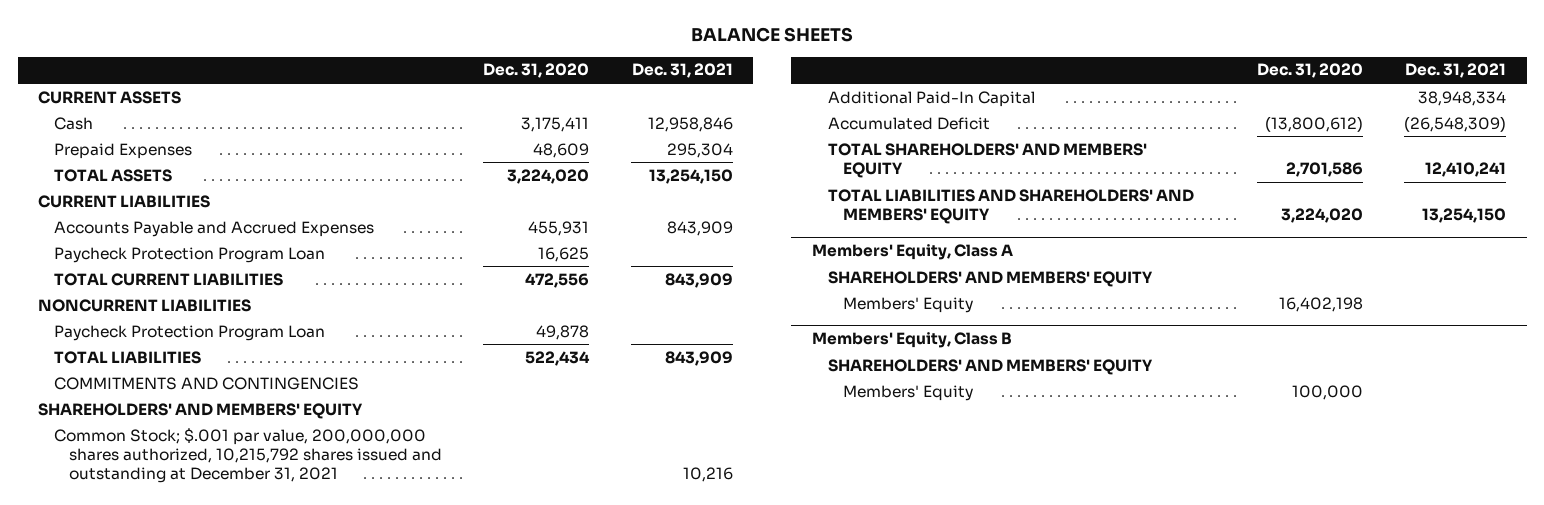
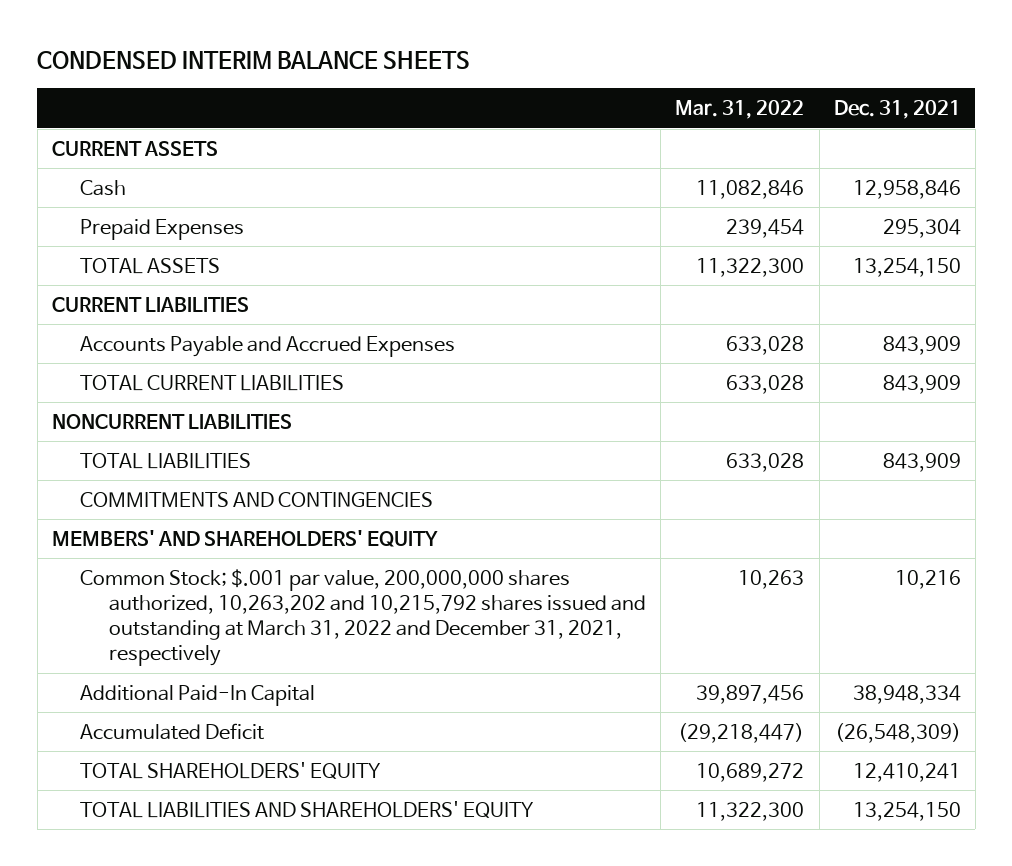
[691,27,854,43] BALANCE SHEETS -> [37,51,471,70] CONDENSED INTERIM BALANCE SHEETS
[483,63,590,79] Dec. 31, 2020 -> none
none -> [675,100,805,120] Mar. 31, 2022
[53,246,325,263] Paycheck Protection Program Loan -> none
[53,324,325,341] Paycheck Protection Program Loan -> none
[38,402,364,419] SHAREHOLDERS' AND MEMBERS' EQUITY -> [51,529,438,547] MEMBERS' AND SHAREHOLDERS' EQUITY
[53,427,443,484] Common Stock; $.001 par value, 200,000,000 shares authorized, 10,215,792 shares issued and outstanding at December 31, 2021 -> [80,568,647,667] Common Stock; $.001 par value, 200,000,000 shares authorized, 10,263,202 and 10,215,792 shares issued and outstanding at March 31, 2022 and December 31, 2021, respectively
[811,244,1013,261] Members' Equity, Class A -> none
[827,270,1153,287] SHAREHOLDERS' AND MEMBERS' EQUITY -> none
[843,296,974,313] Members' Equity -> none
[811,332,1012,349] Members' Equity, Class B -> none
[827,358,1153,375] SHAREHOLDERS' AND MEMBERS' EQUITY -> none
[843,384,974,401] Members' Equity -> none
[827,142,1147,179] TOTAL SHAREHOLDERS' AND MEMBERS' EQUITY -> [80,761,382,779] TOTAL SHAREHOLDERS' EQUITY
[827,188,1194,225] TOTAL LIABILITIES AND SHAREHOLDERS' AND MEMBERS' EQUITY -> [80,800,535,818] TOTAL LIABILITIES AND SHAREHOLDERS' EQUITY

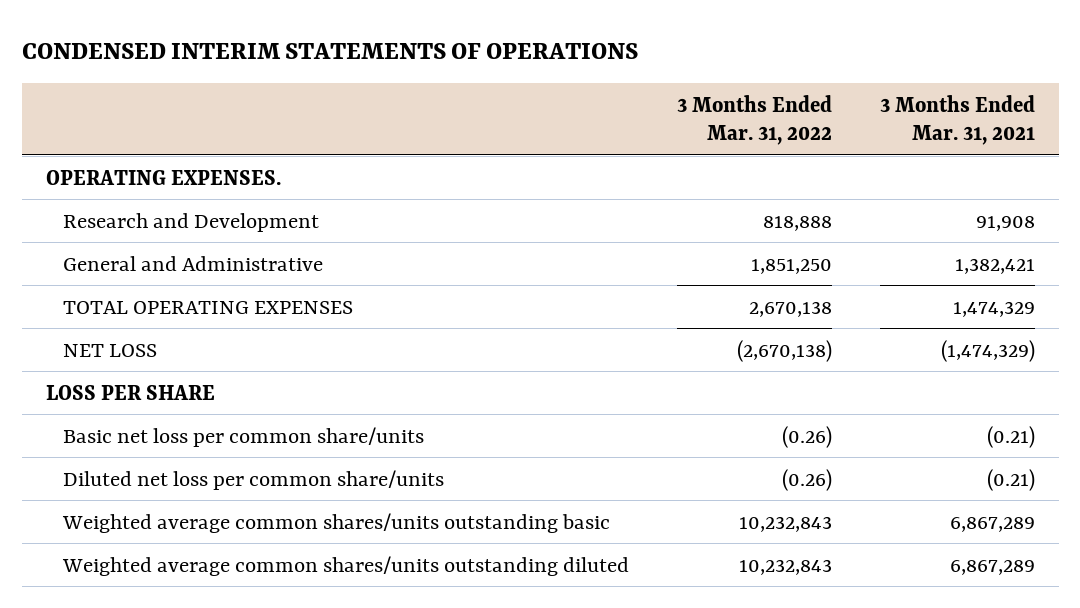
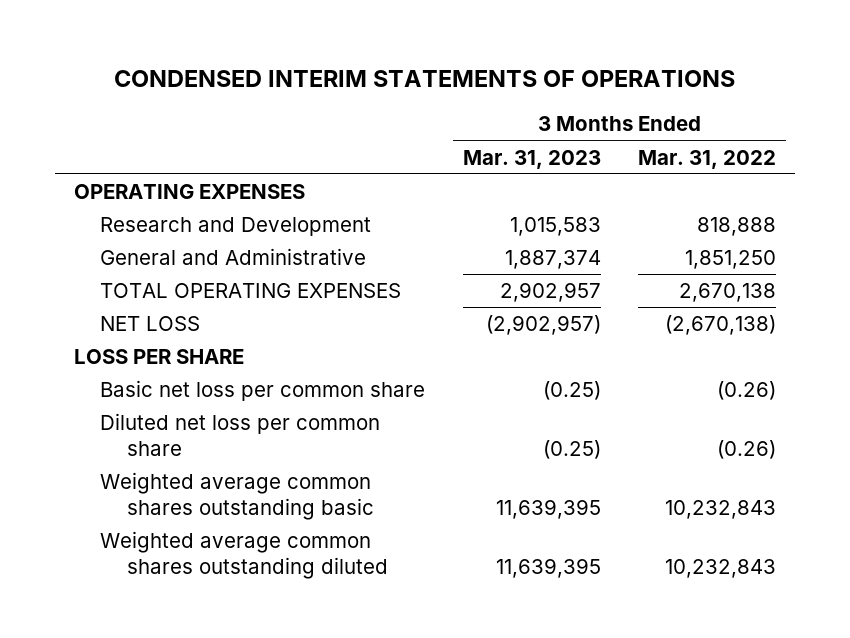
[879,94,1035,146] 3 Months Ended Mar. 31, 2021 -> none
none -> [462,149,601,169] Mar. 31, 2023
[45,169,281,185] OPERATING EXPENSES. -> [73,184,305,200] OPERATING EXPENSES
[63,426,425,447] Basic net loss per common share/units -> [100,380,426,402] Basic net loss per common share
[63,469,445,490] Diluted net loss per common share/units -> [100,413,381,456] Diluted net loss per common share
[62,512,611,533] Weighted average common shares/units outstanding basic -> [100,472,374,520] Weighted average common shares outstanding basic
[62,555,630,576] Weighted average common shares/units outstanding diluted -> [100,531,388,579] Weighted average common shares outstanding diluted

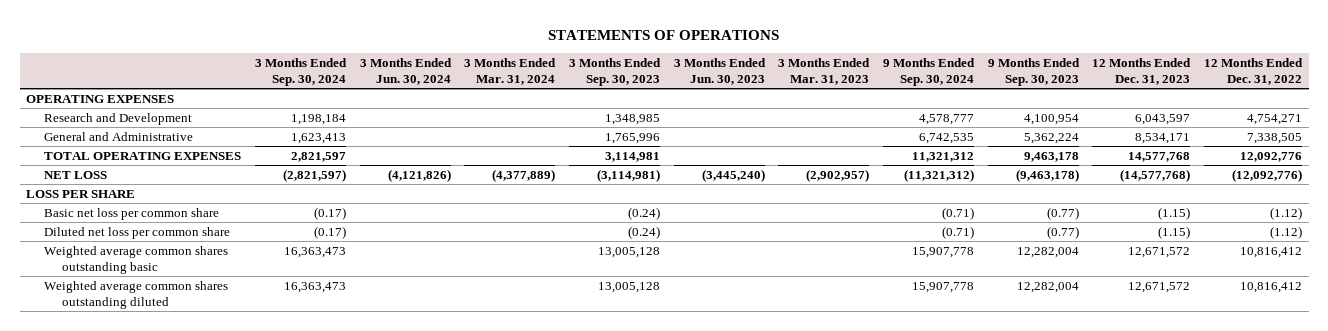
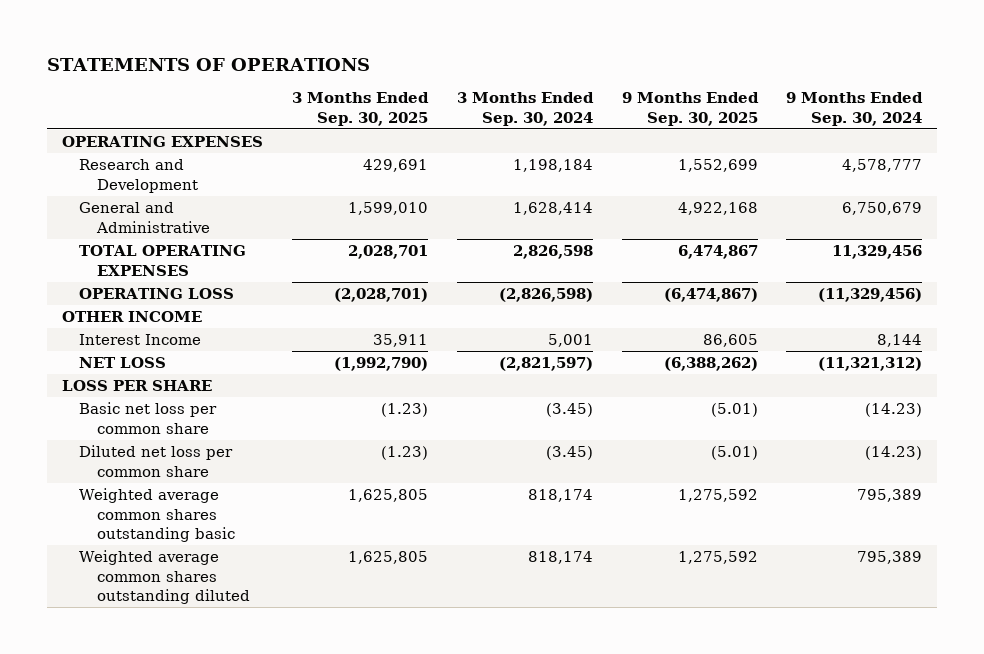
[359,58,452,86] 3 Months Ended Jun. 30, 2024 -> none
[464,58,557,86] 3 Months Ended Mar. 31, 2024 -> none
[568,58,661,87] 3 Months Ended Sep. 30, 2023 -> none
[673,58,766,86] 3 Months Ended Jun. 30, 2023 -> none
[778,58,871,86] 3 Months Ended Mar. 31, 2023 -> none
[987,58,1080,87] 9 Months Ended Sep. 30, 2023 -> none
[1092,58,1192,86] 12 Months Ended Dec. 31, 2023 -> none
[1203,58,1303,86] 12 Months Ended Dec. 31, 2022 -> none
none -> [291,91,429,126] 3 Months Ended Sep. 30, 2025
none -> [621,91,759,126] 9 Months Ended Sep. 30, 2025
[290,132,346,144] 1,623,413 -> [512,202,593,216] 1,628,414
[918,132,974,144] 6,742,535 -> [842,202,923,216] 6,750,679
[290,151,346,162] 2,821,597 -> [512,245,593,260] 2,826,598
[911,151,974,162] 11,321,312 -> [832,245,923,260] 11,329,456
none -> [79,288,235,300] OPERATING LOSS
none -> [61,311,202,323] OTHER INCOME
none -> [79,334,202,346] Interest Income
[313,206,346,220] (0.17) -> [545,403,593,418] (3.45)
[941,206,974,220] (0.71) -> [865,403,923,418] (14.23)
[313,225,346,239] (0.17) -> [545,446,593,461] (3.45)
[941,225,974,239] (0.71) -> [865,446,923,461] (14.23)
[283,246,346,258] 16,363,473 -> [527,489,593,503] 818,174
[911,246,974,258] 15,907,778 -> [857,489,923,503] 795,389
[283,281,346,293] 16,363,473 -> [527,551,593,565] 818,174
[911,281,974,293] 15,907,778 -> [857,551,923,565] 795,389

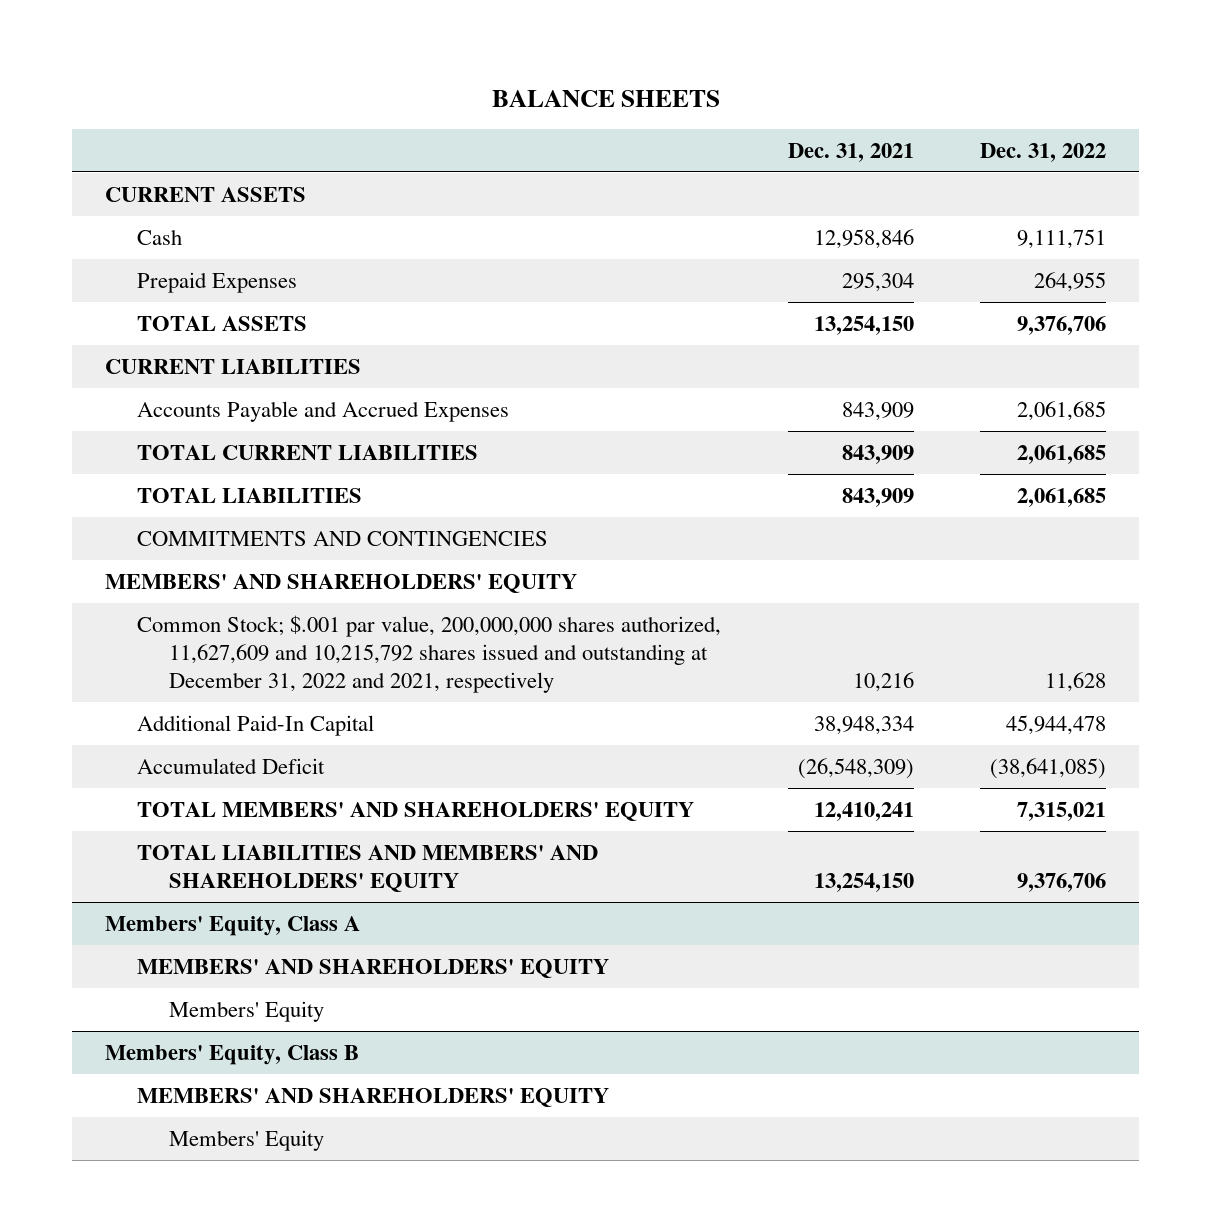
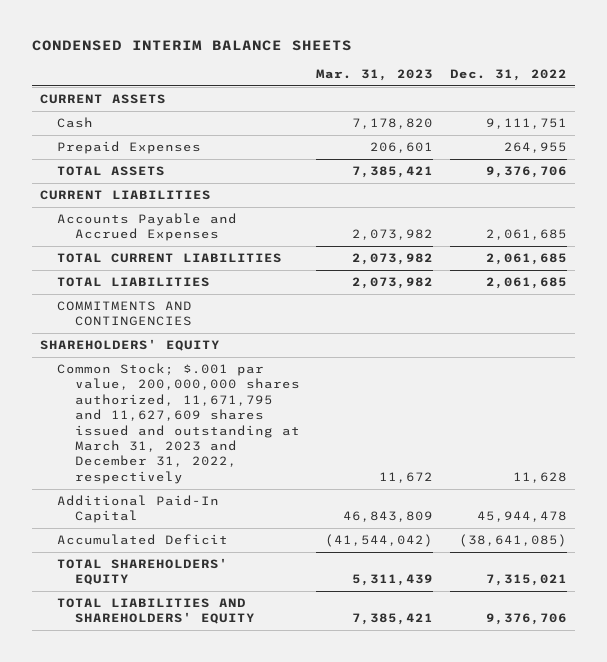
[491,89,720,107] BALANCE SHEETS -> [31,40,352,52] CONDENSED INTERIM BALANCE SHEETS
[787,143,914,163] Dec. 31, 2021 -> none
none -> [316,69,434,82] Mar. 31, 2023
[105,573,578,593] MEMBERS' AND SHAREHOLDERS' EQUITY -> [39,339,220,352] SHAREHOLDERS' EQUITY
[137,614,722,694] Common Stock; $.001 par value, 200,000,000 shares authorized, 11,627,609 and 10,215,792 shares issued and outstanding at December 31, 2022 and 2021, respectively -> [57,363,300,484] Common Stock; $.001 par value, 200,000,000 shares authorized, 11,671,795 and 11,627,609 shares issued and outstanding at March 31, 2023 and December 31, 2022, respectively
[105,915,361,936] Members' Equity, Class A -> none
[137,958,610,978] MEMBERS' AND SHAREHOLDERS' EQUITY -> none
[169,1000,325,1022] Members' Equity -> none
[105,1044,360,1065] Members' Equity, Class B -> none
[137,1087,610,1107] MEMBERS' AND SHAREHOLDERS' EQUITY -> none
[169,1129,325,1151] Members' Equity -> none
[137,801,695,821] TOTAL MEMBERS' AND SHAREHOLDERS' EQUITY -> [57,558,229,586] TOTAL SHAREHOLDERS' EQUITY
[137,844,599,892] TOTAL LIABILITIES AND MEMBERS' AND SHAREHOLDERS' EQUITY -> [57,598,255,625] TOTAL LIABILITIES AND SHAREHOLDERS' EQUITY

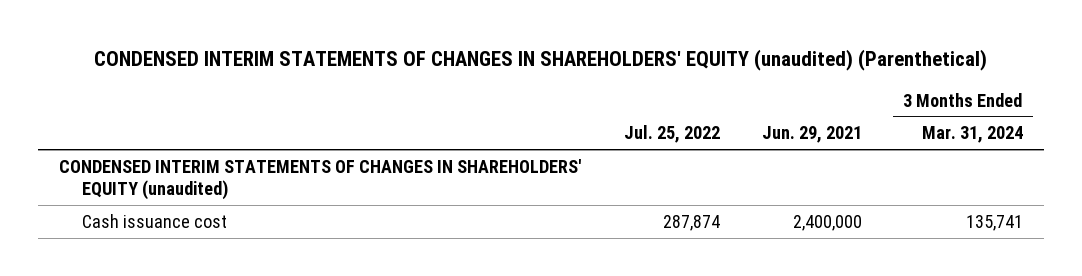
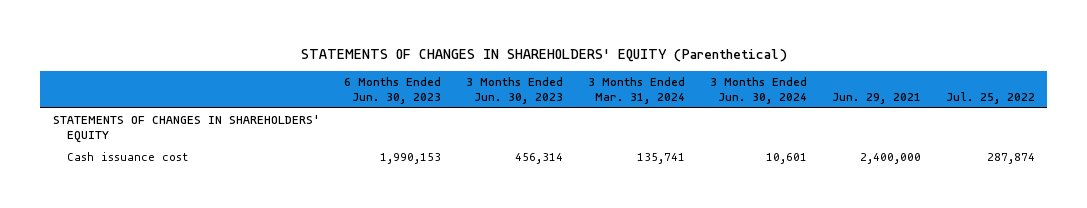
[94,49,988,72] CONDENSED INTERIM STATEMENTS OF CHANGES IN SHAREHOLDERS' EQUITY (unaudited) (Parenthetical) -> [300,49,787,63] STATEMENTS OF CHANGES IN SHAREHOLDERS' EQUITY (Parenthetical)
none -> [344,77,442,105] 6 Months Ended Jun. 30, 2023
none -> [466,77,564,105] 3 Months Ended Jun. 30, 2023
none -> [710,77,808,105] 3 Months Ended Jun. 30, 2024
[59,158,582,200] CONDENSED INTERIM STATEMENTS OF CHANGES IN SHAREHOLDERS' EQUITY (unaudited) -> [52,115,320,143] STATEMENTS OF CHANGES IN SHAREHOLDERS' EQUITY

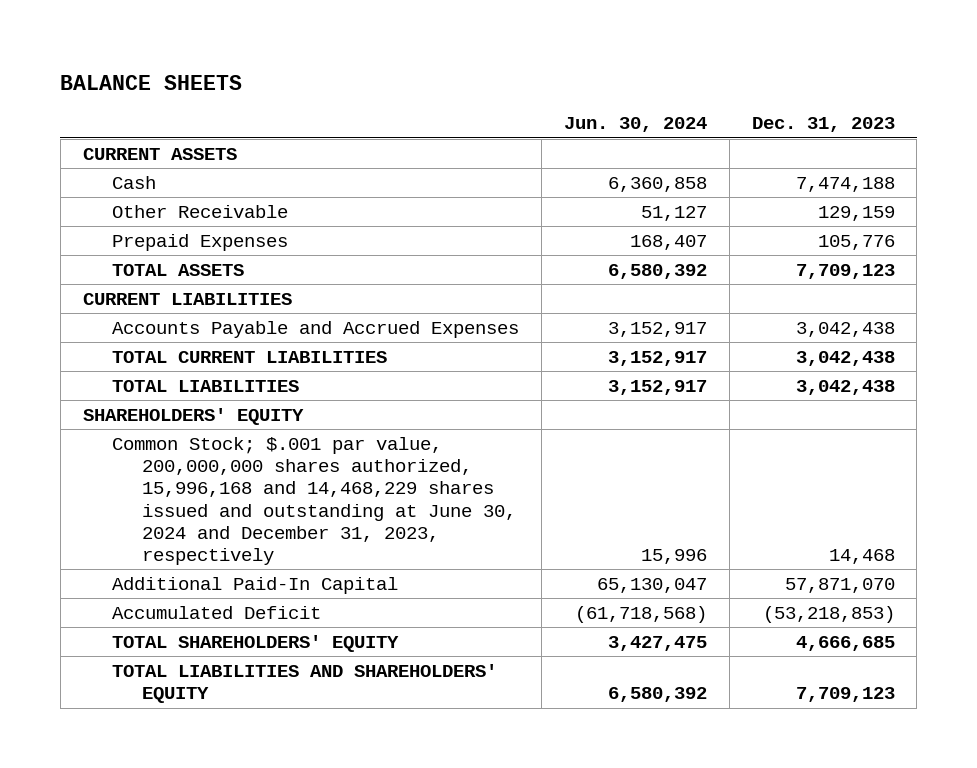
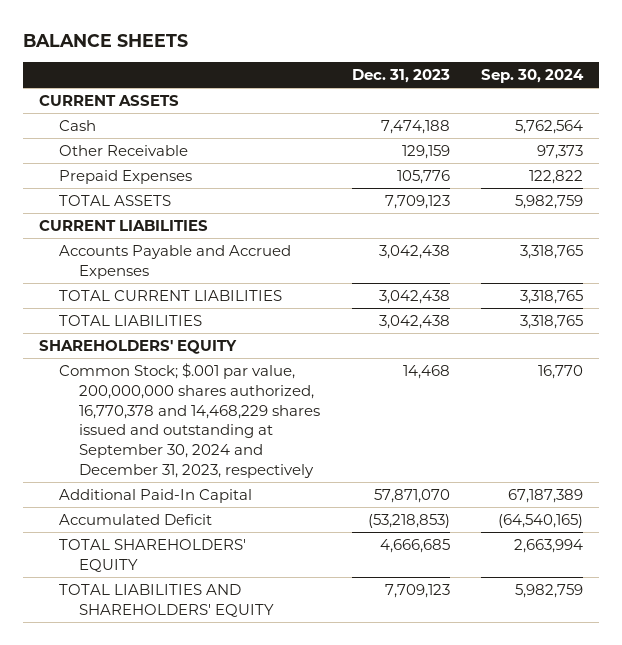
[564,117,708,133] Jun. 30, 2024 -> none
none -> [481,68,585,83] Sep. 30, 2024
[112,436,517,565] Common Stock; $.001 par value, 200,000,000 shares authorized, 15,996,168 and 14,468,229 shares issued and outstanding at June 30, 2024 and December 31, 2023, respectively -> [59,362,321,478] Common Stock; $.001 par value, 200,000,000 shares authorized, 16,770,378 and 14,468,229 shares issued and outstanding at September 30, 2024 and December 31, 2023, respectively

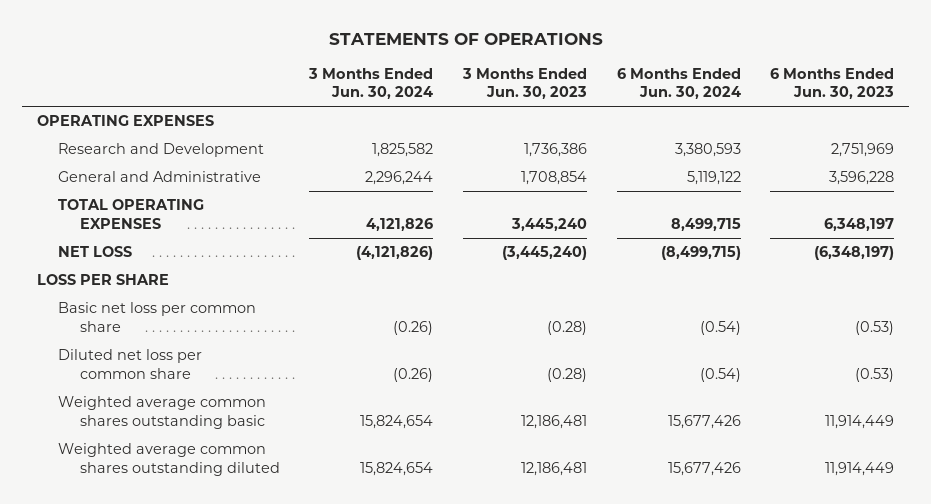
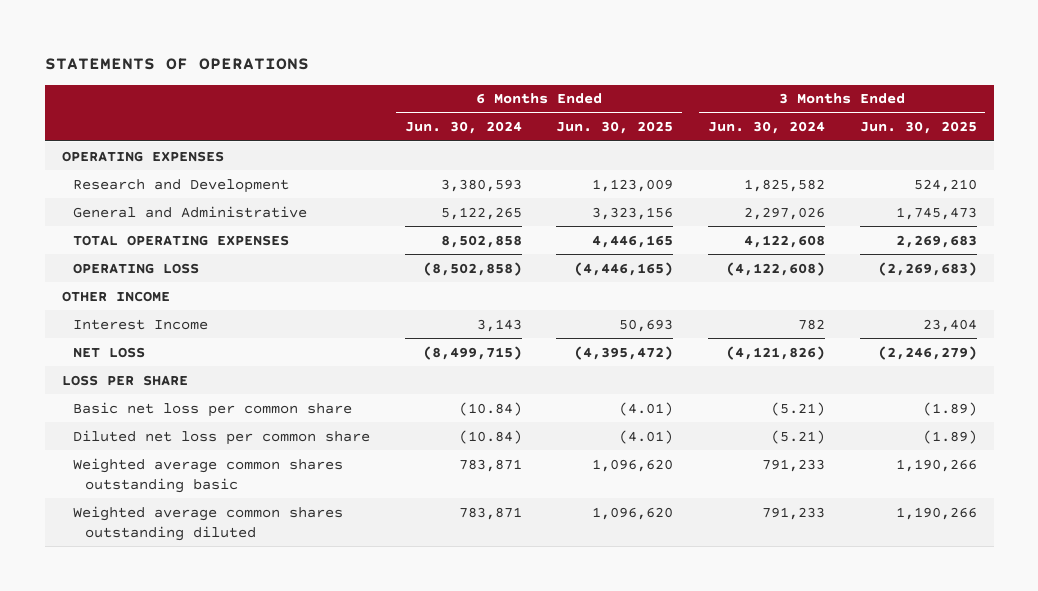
[462,67,588,100] 3 Months Ended Jun. 30, 2023 -> none
[770,67,895,100] 6 Months Ended Jun. 30, 2023 -> none
none -> [556,121,674,135] Jun. 30, 2025
none -> [859,121,977,135] Jun. 30, 2025
[365,171,434,186] 2,296,244 -> [744,206,826,220] 2,297,026
[686,171,741,186] 5,119,122 -> [440,206,522,220] 5,122,265
[366,217,434,231] 4,121,826 -> [744,234,826,248] 4,122,608
[670,217,741,231] 8,499,715 -> [440,234,522,248] 8,502,858
none -> [73,262,200,274] OPERATING LOSS
none -> [61,290,170,302] OTHER INCOME
none -> [73,318,209,330] Interest Income
[393,320,434,335] (0.26) -> [771,401,826,416] (5.21)
[699,320,741,335] (0.54) -> [458,401,522,416] (10.84)
[393,367,434,382] (0.26) -> [771,429,826,444] (5.21)
[699,367,741,382] (0.54) -> [458,429,522,444] (10.84)
[360,414,434,429] 15,824,654 -> [762,458,826,472] 791,233
[667,414,741,429] 15,677,426 -> [458,458,522,472] 783,871
[360,461,434,476] 15,824,654 -> [762,506,826,520] 791,233
[667,461,741,476] 15,677,426 -> [458,506,522,520] 783,871

